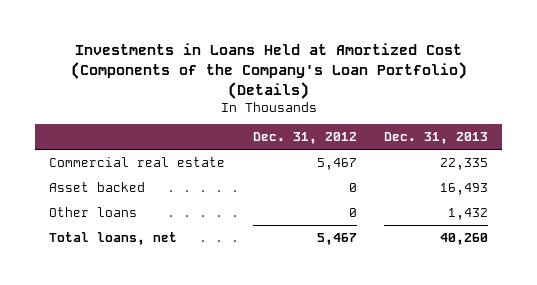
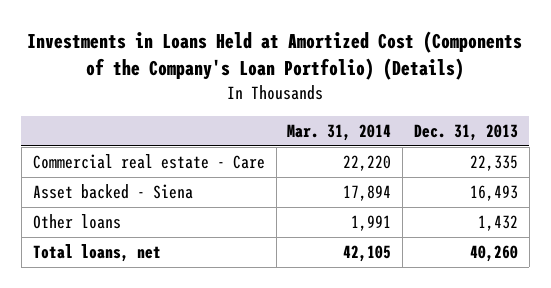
[252,132,357,145] Dec. 31, 2012 -> none
none -> [287,123,392,141] Mar. 31, 2014
[49,156,226,167] Commercial real estate -> [32,153,265,169] Commercial real estate - Care
[49,181,146,192] Asset backed -> [32,183,193,199] Asset backed - Siena

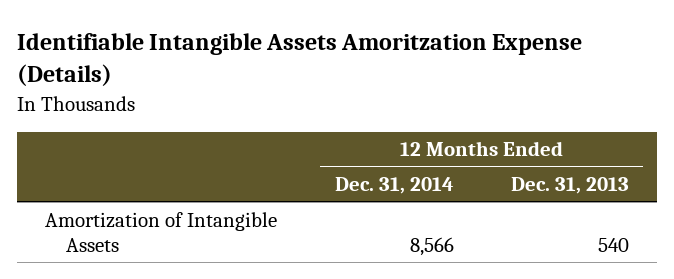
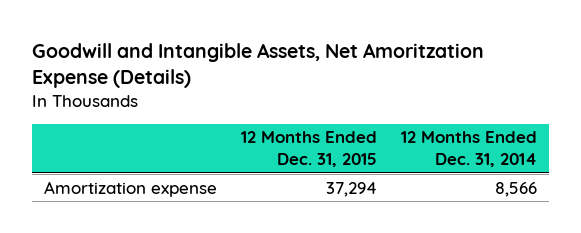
[16,32,582,87] Identifiable Intangible Assets Amoritzation Expense (Details) -> [32,43,485,89] Goodwill and Intangible Assets, Net Amoritzation Expense (Details)
[510,177,629,195] Dec. 31, 2013 -> none
none -> [241,131,378,167] 12 Months Ended Dec. 31, 2015
[45,211,278,252] Amortization of Intangible Assets -> [44,180,218,197] Amortization expense

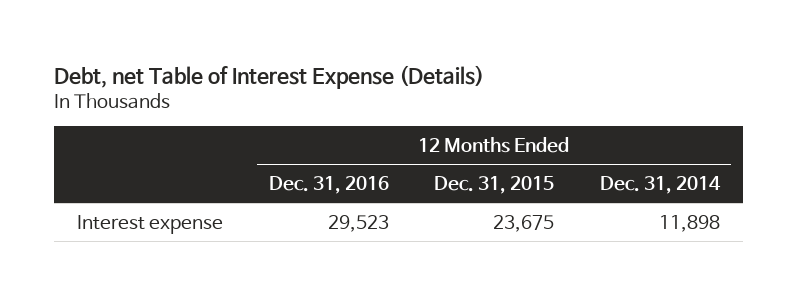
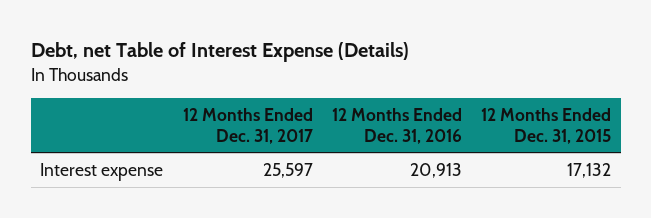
[599,175,721,194] Dec. 31, 2014 -> none
none -> [182,108,313,144] 12 Months Ended Dec. 31, 2017
[327,214,389,232] 29,523 -> [409,162,462,178] 20,913
[493,214,555,232] 23,675 -> [567,162,612,178] 17,132

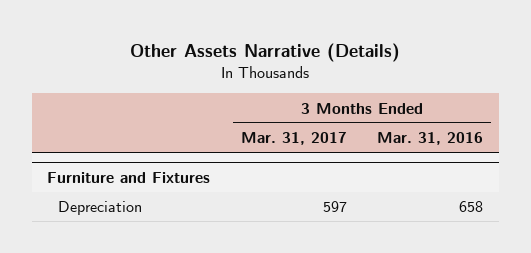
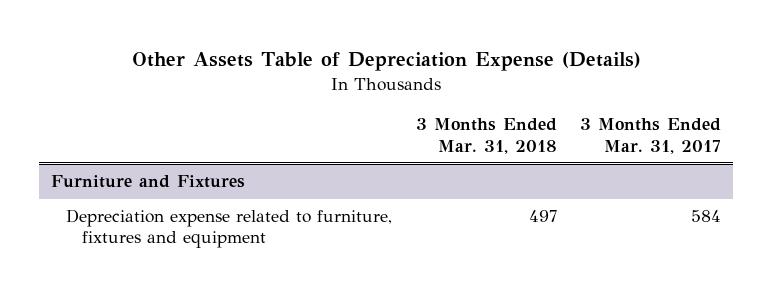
[130,42,401,62] Other Assets Narrative (Details) -> [131,52,641,72] Other Assets Table of Depreciation Expense (Details)
[377,131,484,145] Mar. 31, 2016 -> none
none -> [415,118,557,154] 3 Months Ended Mar. 31, 2018
[58,201,143,216] Depreciation -> none
none -> [66,209,393,249] Depreciation expense related to furniture, fixtures and equipment

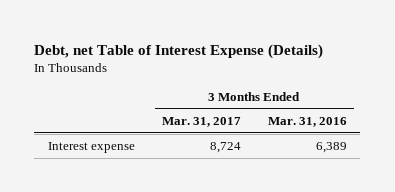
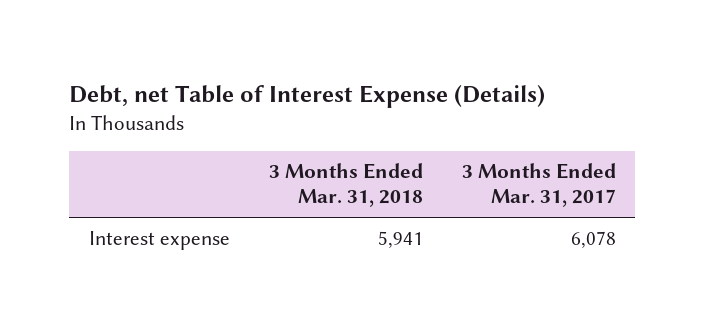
[267,117,347,128] Mar. 31, 2016 -> none
none -> [268,163,423,208] 3 Months Ended Mar. 31, 2018
[209,142,241,154] 8,724 -> [570,231,616,249] 6,078

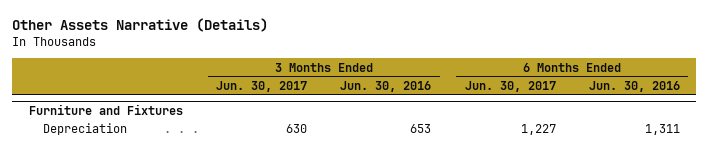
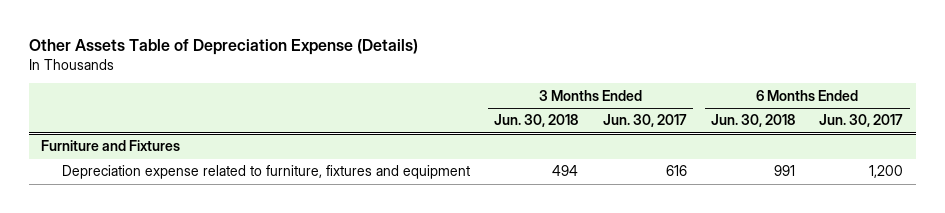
[12,18,269,33] Other Assets Narrative (Details) -> [29,38,419,55] Other Assets Table of Depreciation Expense (Details)
[340,80,432,92] Jun. 30, 2016 -> none
[588,80,680,92] Jun. 30, 2016 -> none
none -> [494,114,579,128] Jun. 30, 2018
none -> [711,114,796,128] Jun. 30, 2018
[43,123,128,136] Depreciation -> none
none -> [62,165,471,180] Depreciation expense related to furniture, fixtures and equipment

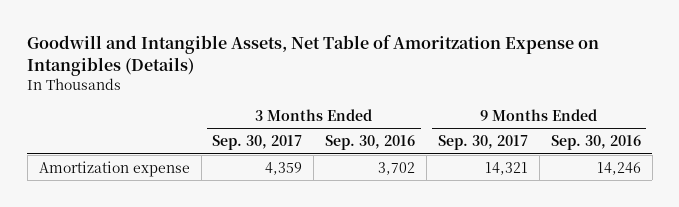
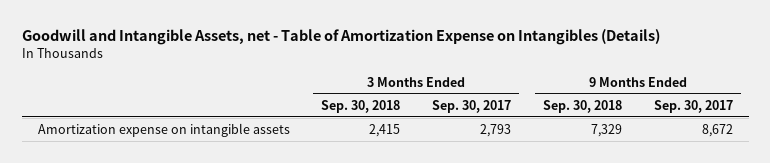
[27,35,600,76] Goodwill and Intangible Assets, Net Table of Amoritzation Expense on Intangibles (Details) -> [21,29,660,46] Goodwill and Intangible Assets, net - Table of Amortization Expense on Intangibles (Details)
[325,135,416,151] Sep. 30, 2016 -> none
[550,135,641,151] Sep. 30, 2016 -> none
none -> [321,99,401,113] Sep. 30, 2018
none -> [542,99,622,113] Sep. 30, 2018
[38,160,190,177] Amortization expense -> [37,123,290,138] Amortization expense on intangible assets
[265,161,303,175] 4,359 -> [480,124,512,138] 2,793
[484,161,528,175] 14,321 -> [701,124,733,138] 8,672

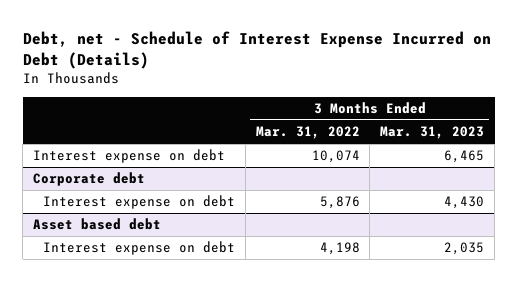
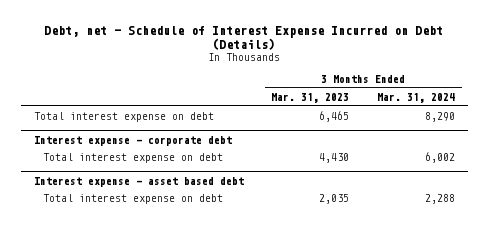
[255,126,360,140] Mar. 31, 2022 -> none
none -> [376,92,455,103] Mar. 31, 2024
[32,149,225,164] Interest expense on debt -> [34,112,215,123] Total interest expense on debt
[32,172,145,187] Corporate debt -> [34,135,233,146] Interest expense - corporate debt
[42,195,235,210] Interest expense on debt -> [43,153,224,164] Total interest expense on debt
[32,218,161,231] Asset based debt -> [34,176,245,187] Interest expense - asset based debt
[42,241,235,256] Interest expense on debt -> [43,194,224,205] Total interest expense on debt

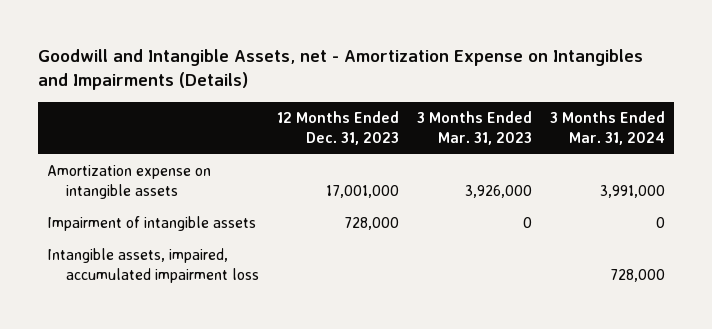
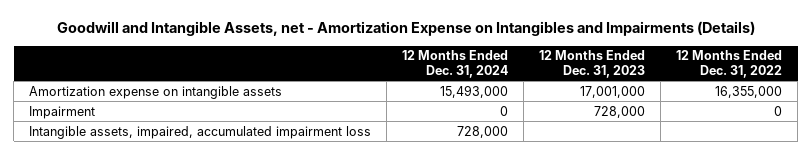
[416,111,532,146] 3 Months Ended Mar. 31, 2023 -> none
[549,111,665,146] 3 Months Ended Mar. 31, 2024 -> none
none -> [402,50,509,78] 12 Months Ended Dec. 31, 2024
none -> [676,50,783,78] 12 Months Ended Dec. 31, 2022
[46,216,256,232] Impairment of intangible assets -> [29,105,96,119] Impairment

